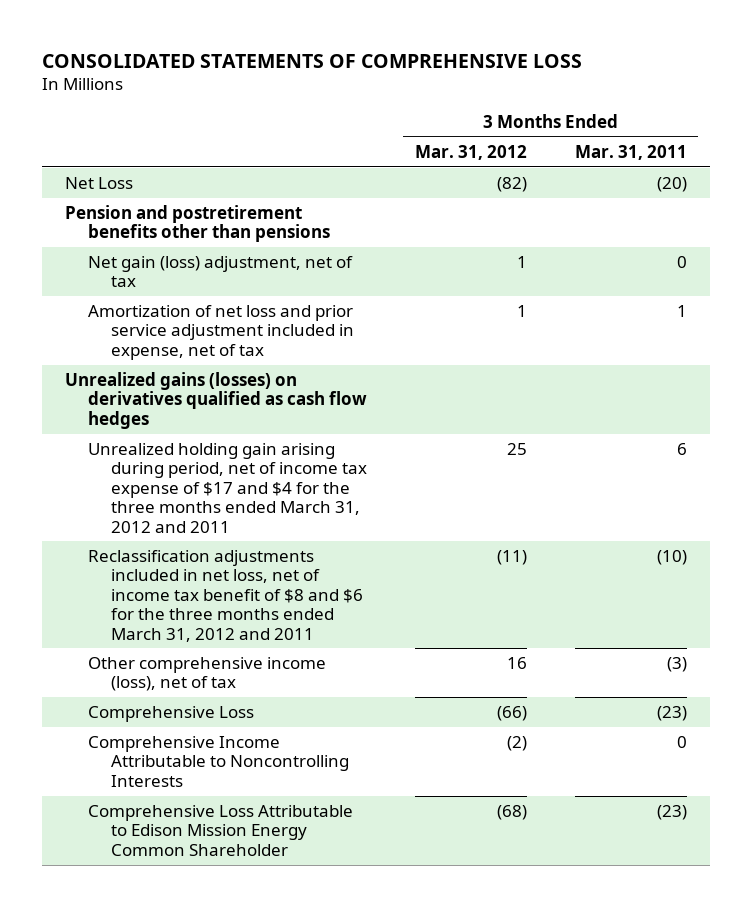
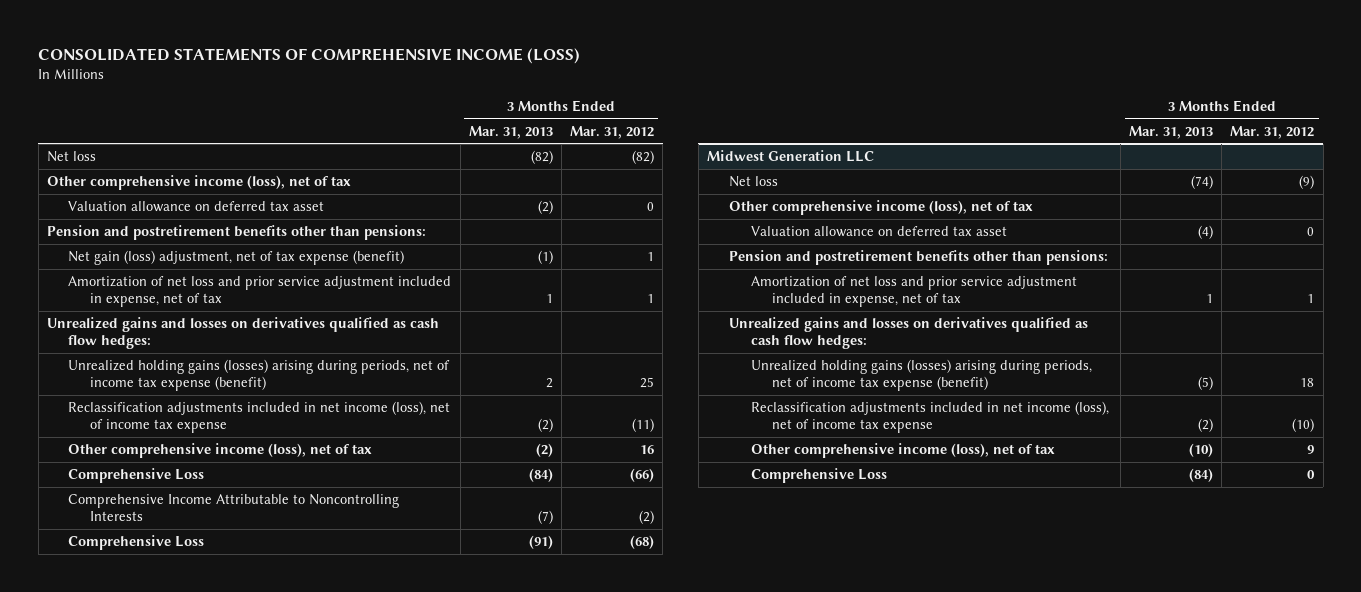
[41,53,582,68] CONSOLIDATED STATEMENTS OF COMPREHENSIVE LOSS -> [38,48,581,65] CONSOLIDATED STATEMENTS OF COMPREHENSIVE INCOME (LOSS)
[574,144,687,160] Mar. 31, 2011 -> none
none -> [468,125,553,139] Mar. 31, 2013
[65,176,134,189] Net Loss -> [46,151,96,163] Net loss
none -> [46,175,351,191] Other comprehensive income (loss), net of tax
none -> [68,201,325,213] Valuation allowance on deferred tax asset
[65,204,331,243] Pension and postretirement benefits other than pensions -> [46,225,426,241] Pension and postretirement benefits other than pensions:
[88,255,354,288] Net gain (loss) adjustment, net of tax -> [68,250,405,266] Net gain (loss) adjustment, net of tax expense (benefit)
[88,549,363,642] Reclassification adjustments included in net loss, net of income tax benefit of $8 and $6 for the three months ended March 31, 2012 and 2011 -> none
[65,371,368,429] Unrealized gains (losses) on derivatives qualified as cash flow hedges -> [46,317,439,350] Unrealized gains and losses on derivatives qualified as cash flow hedges:
[88,442,367,533] Unrealized holding gain arising during period, net of income tax expense of $17 and $4 for the three months ended March 31, 2012 and 2011 -> [68,359,451,392] Unrealized holding gains (losses) arising during periods, net of income tax expense (benefit)
none -> [68,401,451,434] Reclassification adjustments included in net income (loss), net of income tax expense
[88,804,354,856] Comprehensive Loss Attributable to Edison Mission Energy Common Shareholder -> [68,535,205,551] Comprehensive Loss
none -> [707,150,875,163] Midwest Generation LLC
none -> [728,176,778,188] Net loss
none -> [728,200,1033,216] Other comprehensive income (loss), net of tax
none -> [750,226,1007,238] Valuation allowance on deferred tax asset
none -> [728,250,1108,266] Pension and postretirement benefits other than pensions:
none -> [750,276,1077,308] Amortization of net loss and prior service adjustment included in expense, net of tax
none -> [728,317,1088,350] Unrealized gains and losses on derivatives qualified as cash flow hedges:
none -> [750,359,1092,392] Unrealized holding gains (losses) arising during periods, net of income tax expense (benefit)
none -> [750,401,1109,434] Reclassification adjustments included in net income (loss), net of income tax expense
none -> [750,443,1055,459] Other comprehensive income (loss), net of tax
none -> [750,468,887,484] Comprehensive Loss

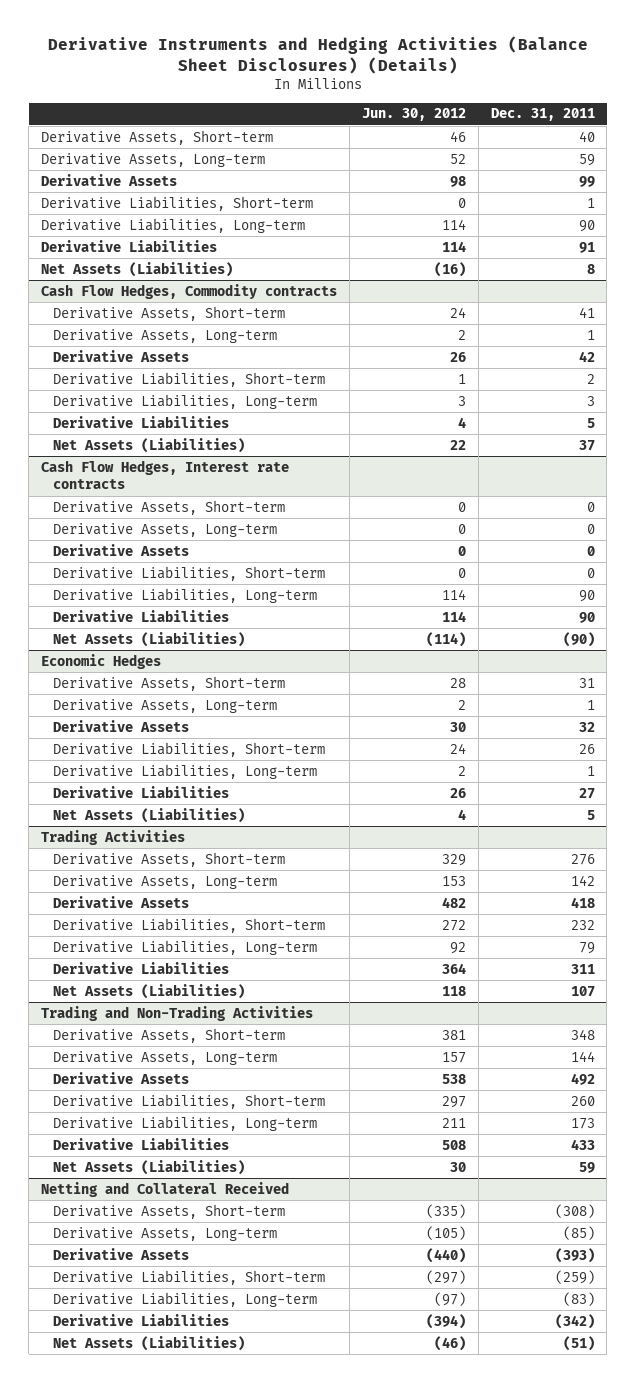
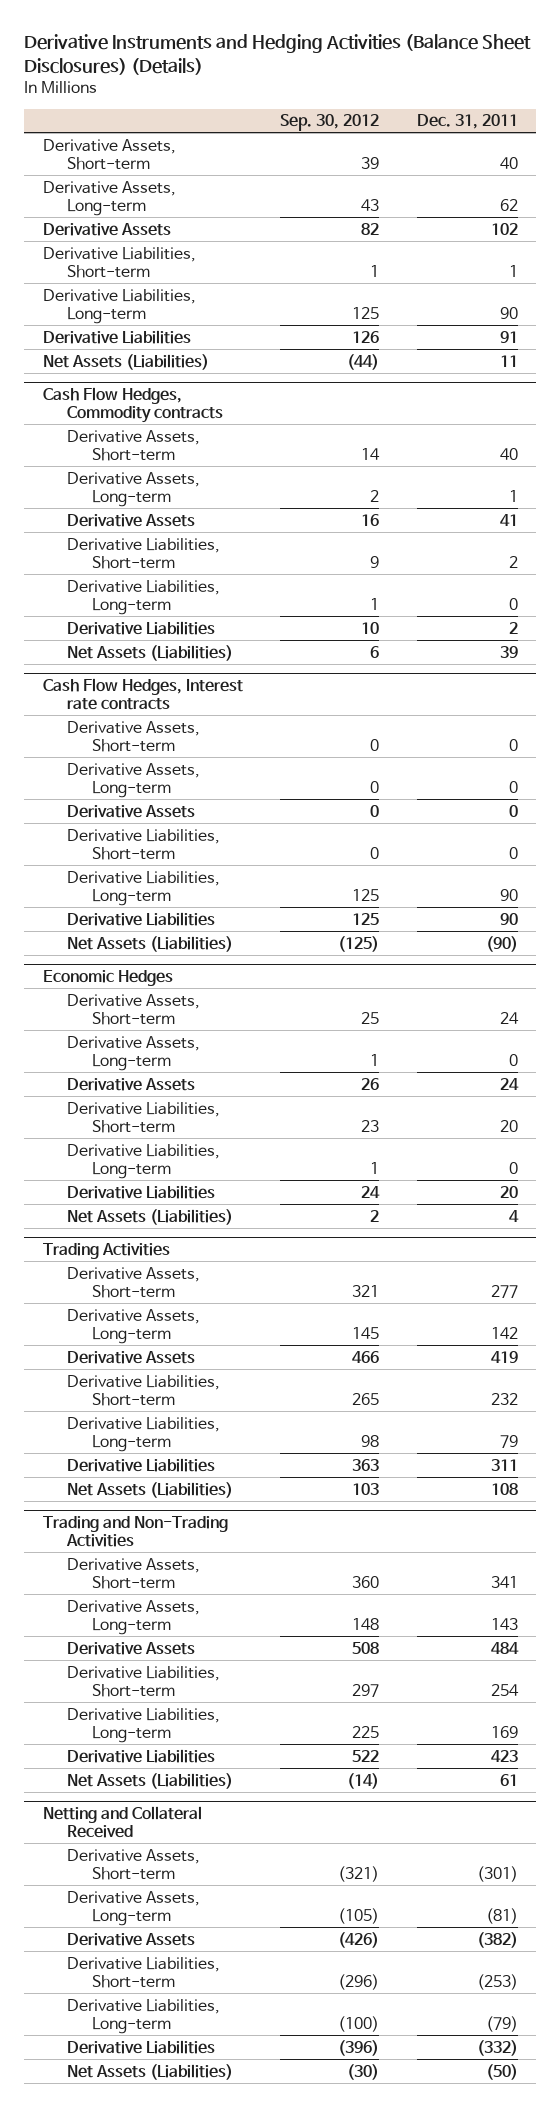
[361,108,466,122] Jun. 30, 2012 -> none
none -> [280,114,380,132] Sep. 30, 2012
[578,153,595,166] 59 -> [499,198,518,211] 62
[578,175,595,187] 99 -> [490,222,518,235] 102
[586,263,595,274] 8 -> [499,354,518,367] 11
[578,306,595,318] 41 -> [499,447,518,460] 40
[578,350,595,362] 42 -> [499,513,518,526] 41
[586,395,595,406] 3 -> [508,597,518,610] 0
[586,417,595,428] 5 -> [508,621,518,634] 2
[578,439,595,451] 37 -> [499,645,518,658] 39
[578,677,595,688] 31 -> [499,1011,519,1024] 24
[586,699,595,710] 1 -> [508,1053,518,1066] 0
[578,721,595,732] 32 -> [499,1077,519,1090] 24
[578,743,595,754] 26 -> [499,1119,518,1132] 20
[586,765,595,776] 1 -> [508,1161,518,1174] 0
[578,787,595,799] 27 -> [499,1185,518,1198] 20
[586,809,595,820] 5 -> [508,1209,519,1222] 4
[570,853,595,865] 276 -> [490,1284,518,1298] 277
[570,896,595,908] 418 -> [490,1350,518,1363] 419
[570,985,595,997] 107 -> [490,1482,518,1495] 108
[570,1028,595,1040] 348 -> [490,1575,518,1588] 341
[570,1050,595,1062] 144 -> [490,1617,518,1630] 143
[570,1072,595,1085] 492 -> [490,1641,519,1654] 484
[570,1095,595,1106] 260 -> [490,1683,519,1696] 254
[570,1117,595,1129] 173 -> [490,1725,518,1738] 169
[570,1138,595,1150] 433 -> [490,1749,518,1762] 423
[578,1161,595,1173] 59 -> [499,1773,518,1786] 61
[554,1203,595,1218] (308) -> [476,1865,518,1882] (301)
[562,1225,595,1240] (85) -> [485,1907,518,1924] (81)
[554,1247,595,1263] (393) -> [476,1931,518,1948] (382)
[554,1269,595,1284] (259) -> [476,1973,518,1990] (253)
[562,1291,595,1306] (83) -> [485,2015,518,2032] (79)
[554,1313,595,1329] (342) -> [476,2039,518,2056] (332)
[562,1335,595,1351] (51) -> [485,2063,518,2080] (50)

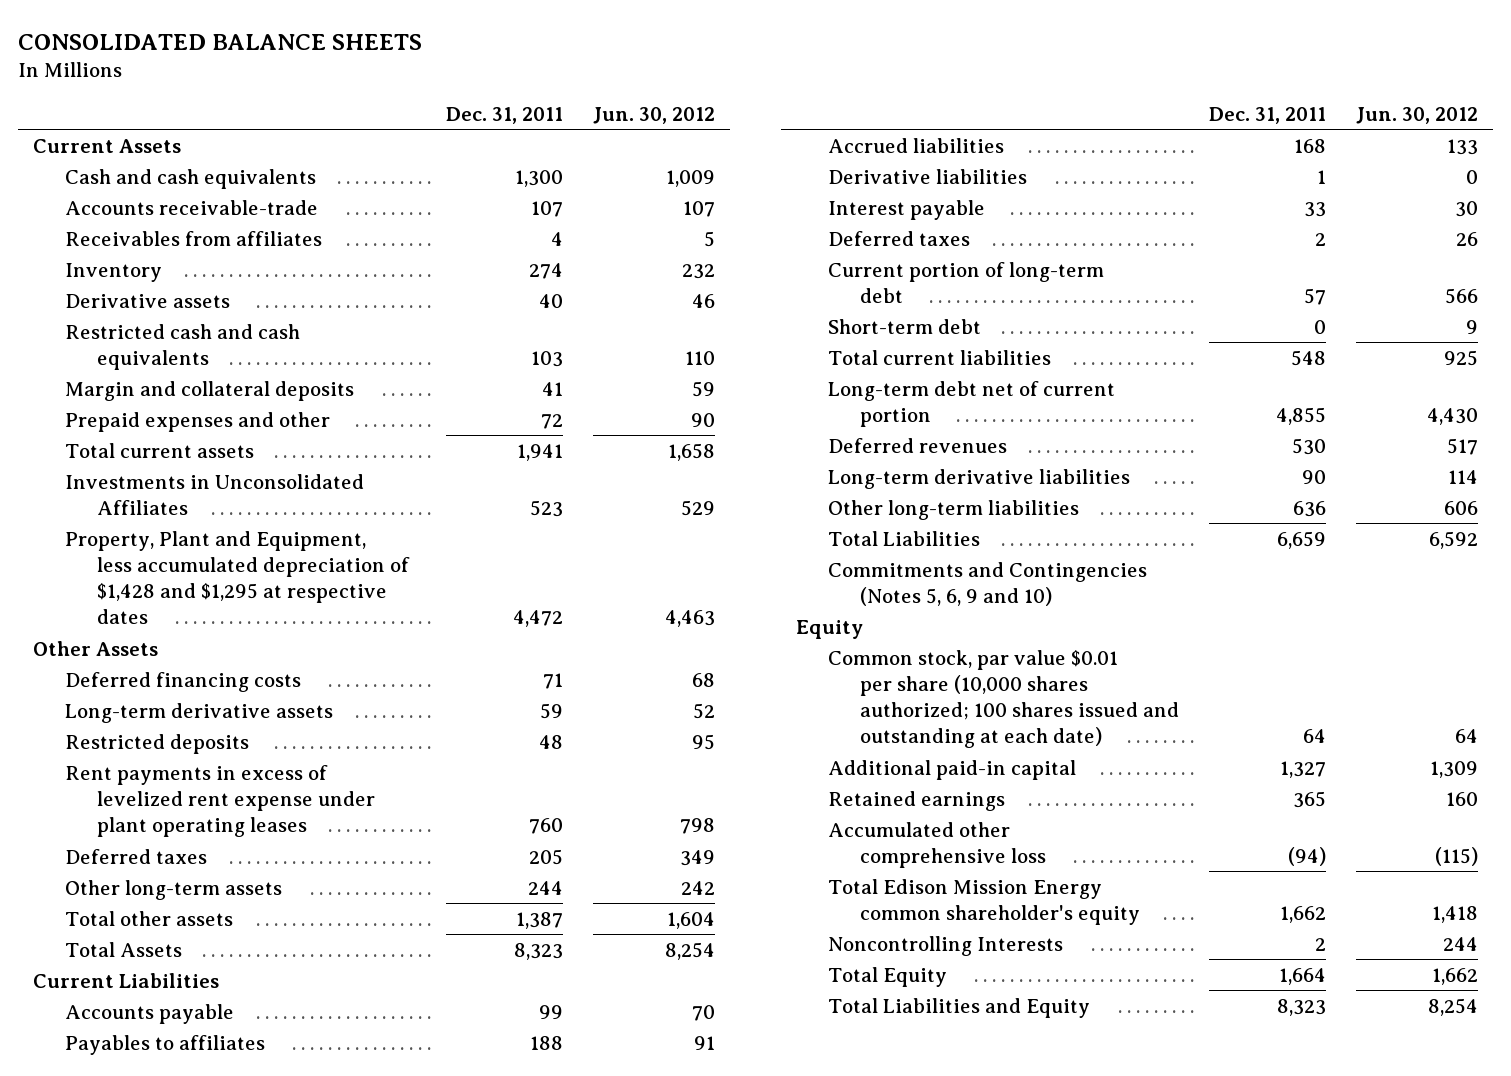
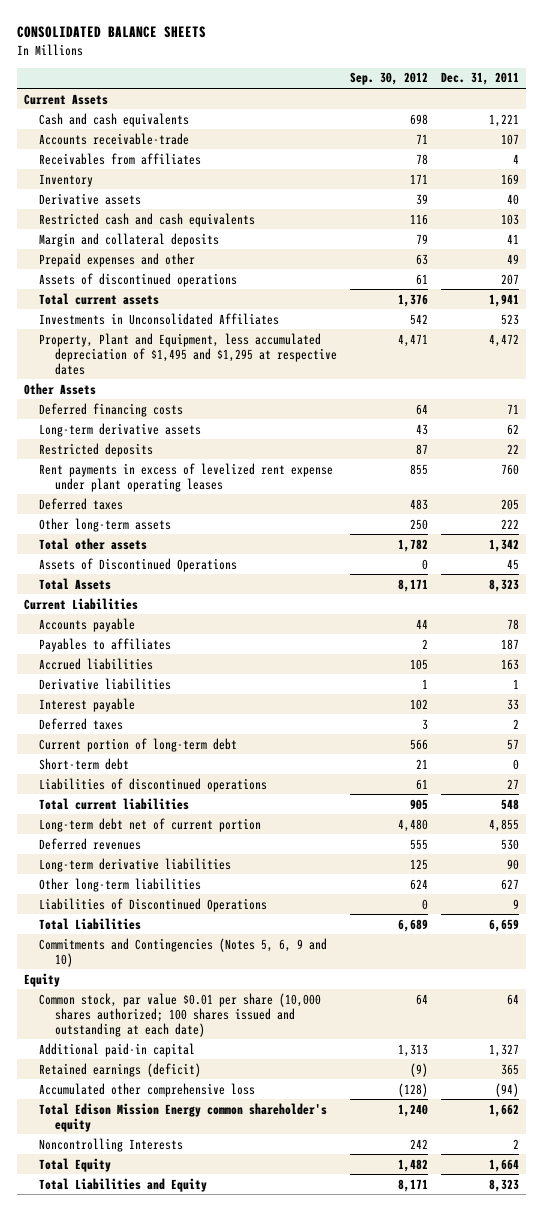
[592,106,715,124] Jun. 30, 2012 -> none
none -> [350,72,429,86] Sep. 30, 2012
[514,169,563,187] 1,300 -> [489,113,520,127] 1,221
[528,262,563,279] 274 -> [501,173,520,185] 169
[540,413,563,429] 72 -> [507,253,520,264] 49
none -> [39,272,238,287] Assets of discontinued operations
[64,530,410,625] Property, Plant and Equipment, less accumulated depreciation of $1,428 and $1,295 at respective dates -> [39,332,338,375] Property, Plant and Equipment, less accumulated depreciation of $1,495 and $1,295 at respective dates
[539,702,563,719] 59 -> [507,423,520,435] 62
[538,734,563,749] 48 -> [507,443,520,454] 22
[527,880,563,895] 244 -> [501,518,520,529] 222
[515,911,563,929] 1,387 -> [489,538,520,552] 1,342
none -> [39,557,238,572] Assets of Discontinued Operations
[538,1004,563,1019] 99 -> [507,618,520,630] 78
[529,1035,563,1050] 188 -> [501,638,520,650] 187
[1293,138,1326,153] 168 -> [501,658,520,670] 163
none -> [39,777,268,792] Liabilities of discontinued operations
[1292,500,1326,517] 636 -> [501,878,520,890] 627
none -> [39,897,268,912] Liabilities of Discontinued Operations
[827,790,1005,811] Retained earnings -> [39,1062,202,1077] Retained earnings (deficit)

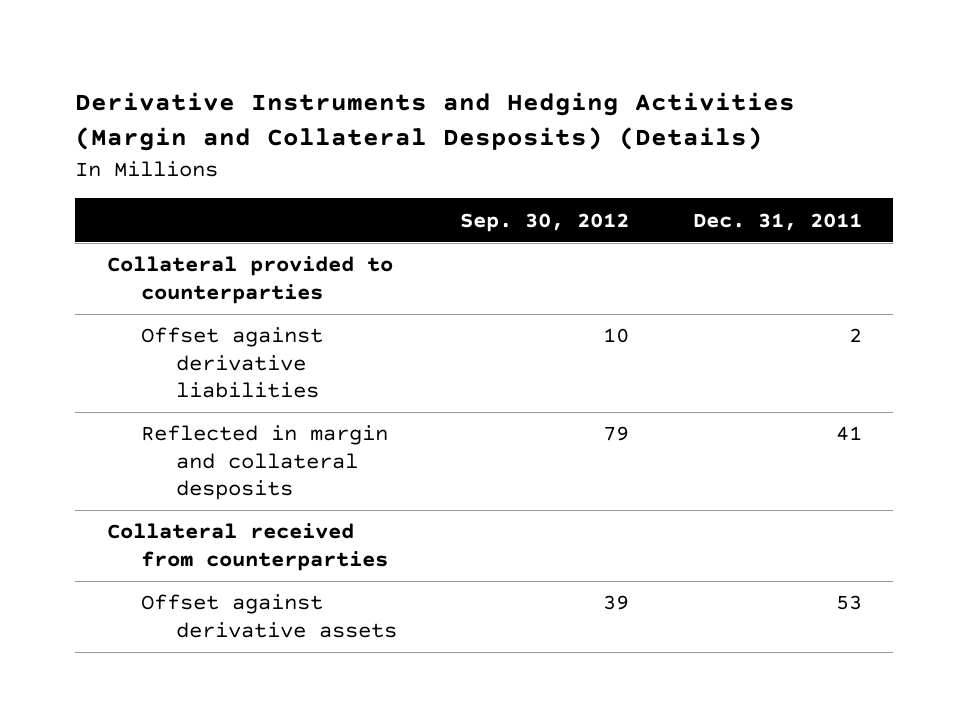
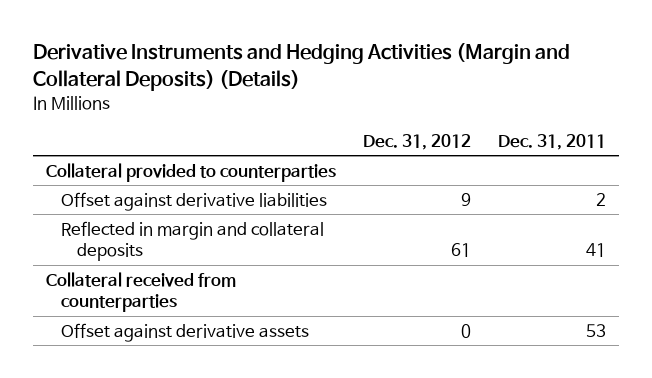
[74,92,795,152] Derivative Instruments and Hedging Activities (Margin and Collateral Desposits) (Details) -> [32,43,570,91] Derivative Instruments and Hedging Activities (Margin and Collateral Deposits) (Details)
[460,212,630,232] Sep. 30, 2012 -> none
none -> [362,133,471,150] Dec. 31, 2012
[141,425,389,501] Reflected in margin and collateral desposits -> [61,220,325,262] Reflected in margin and collateral deposits

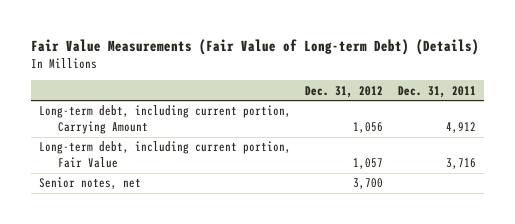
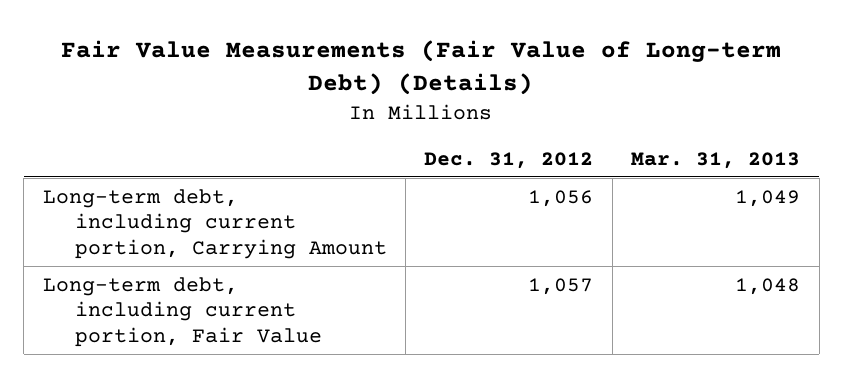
[398,85,477,98] Dec. 31, 2011 -> none
none -> [631,151,801,169] Mar. 31, 2013
[38,177,141,190] Senior notes, net -> none

